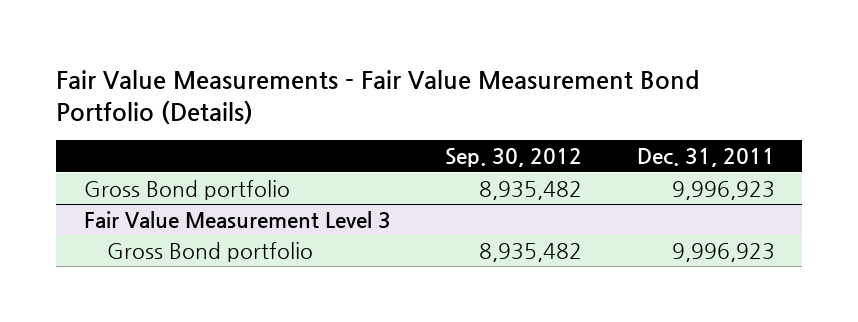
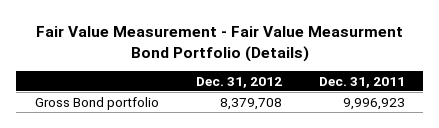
[56,70,701,124] Fair Value Measurements - Fair Value Measurement Bond Portfolio (Details) -> [35,26,403,62] Fair Value Measurement - Fair Value Measurment Bond Portfolio (Details)
[445,148,583,168] Sep. 30, 2012 -> none
none -> [195,76,282,88] Dec. 31, 2012
[83,210,391,228] Fair Value Measurement Level 3 -> none
[107,241,314,262] Gross Bond portfolio -> none

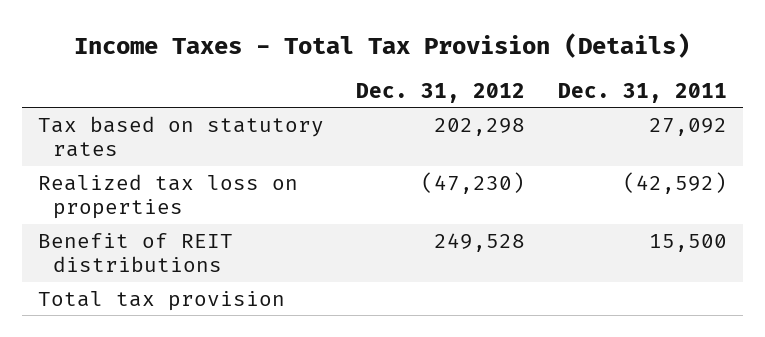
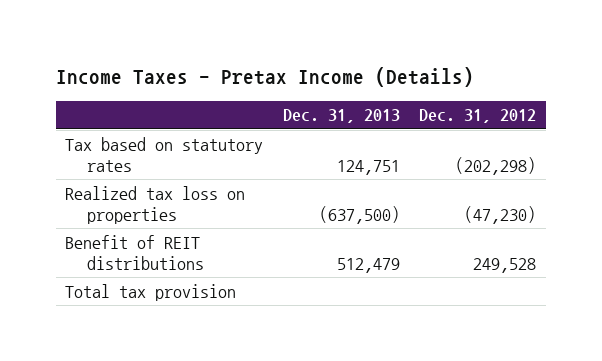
[74,32,691,58] Income Taxes - Total Tax Provision (Details) -> [55,67,474,88] Income Taxes - Pretax Income (Details)
[557,82,727,103] Dec. 31, 2011 -> none
none -> [282,109,400,124] Dec. 31, 2013
[434,117,526,136] 202,298 -> [455,156,537,175] (202,298)

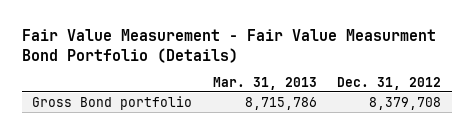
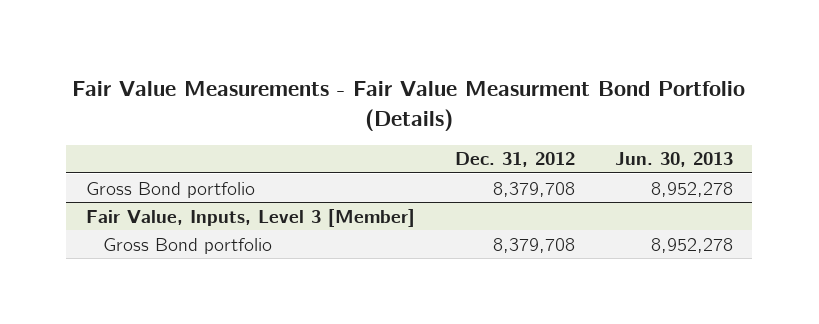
[22,29,437,63] Fair Value Measurement - Fair Value Measurment Bond Portfolio (Details) -> [72,81,746,131] Fair Value Measurements - Fair Value Measurment Bond Portfolio (Details)
[212,77,317,91] Mar. 31, 2013 -> none
none -> [614,152,733,168] Jun. 30, 2013
none -> [86,208,416,227] Fair Value, Inputs, Level 3 [Member]
none -> [103,237,273,254] Gross Bond portfolio

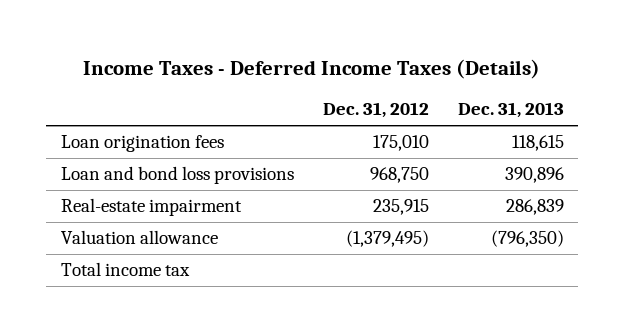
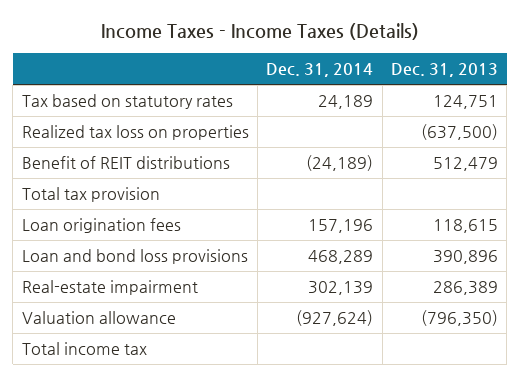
[83,58,541,79] Income Taxes - Deferred Income Taxes (Details) -> [100,23,419,41] Income Taxes - Income Taxes (Details)
[322,102,429,119] Dec. 31, 2012 -> none
none -> [266,62,374,77] Dec. 31, 2014
none -> [21,94,233,110] Tax based on statutory rates
none -> [21,125,249,141] Realized tax loss on properties
none -> [21,156,230,170] Benefit of REIT distributions
none -> [21,187,160,203] Total tax provision
[505,199,564,216] 286,839 -> [433,281,499,296] 286,389

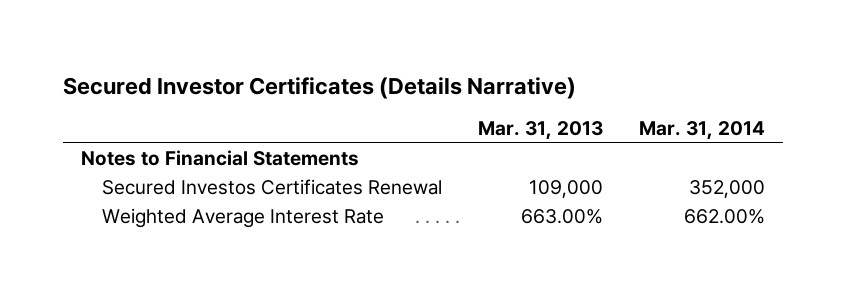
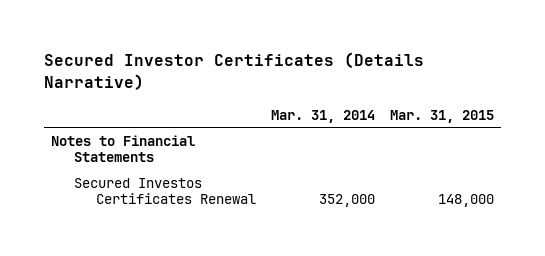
[477,120,603,140] Mar. 31, 2013 -> none
none -> [389,109,494,123] Mar. 31, 2015
[101,207,384,228] Weighted Average Interest Rate -> none

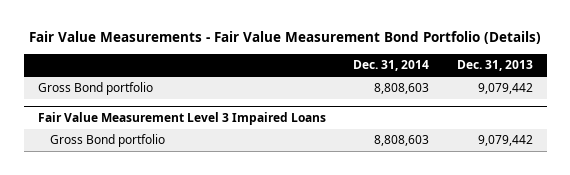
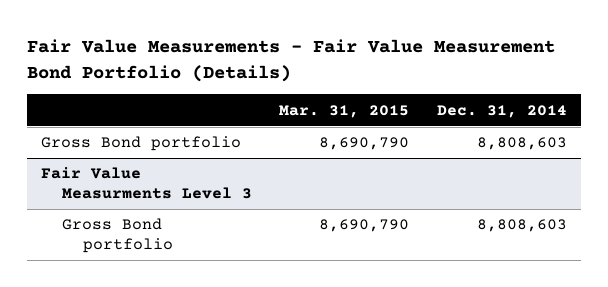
[456,60,533,72] Dec. 31, 2013 -> none
none -> [279,104,410,118] Mar. 31, 2015
[37,111,326,125] Fair Value Measurement Level 3 Impaired Loans -> [40,167,252,200] Fair Value Measurments Level 3

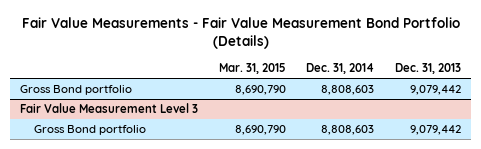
none -> [394,63,461,75] Dec. 31, 2013
[40,167,252,200] Fair Value Measurments Level 3 -> [20,103,199,114] Fair Value Measurement Level 3

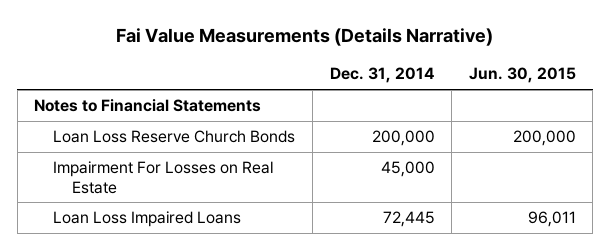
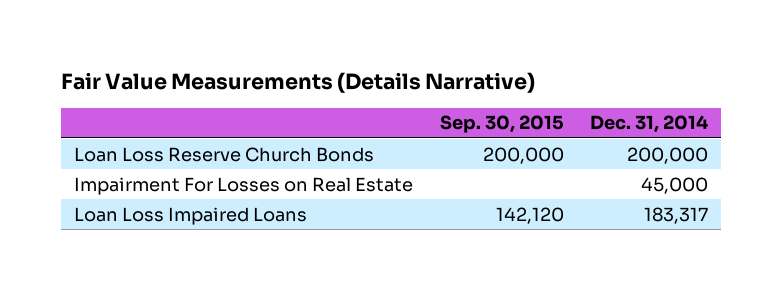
[116,28,494,47] Fai Value Measurements (Details Narrative) -> [61,72,536,94] Fair Value Measurements (Details Narrative)
[468,67,576,84] Jun. 30, 2015 -> none
none -> [439,115,564,134] Sep. 30, 2015
[34,99,262,113] Notes to Financial Statements -> none
[382,211,435,228] 72,445 -> [644,206,709,224] 183,317

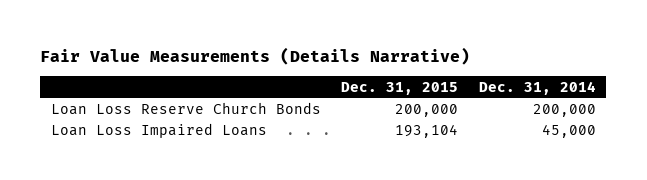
[439,115,564,134] Sep. 30, 2015 -> none
none -> [341,81,459,95] Dec. 31, 2015
[74,176,414,195] Impairment For Losses on Real Estate -> none
[644,206,709,224] 183,317 -> [541,123,596,138] 45,000

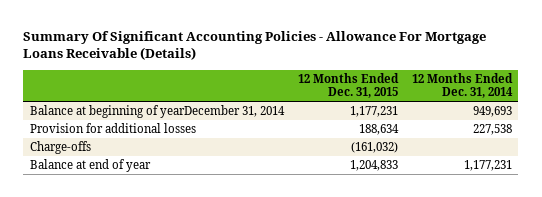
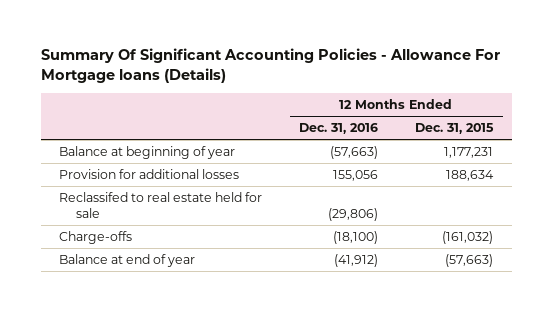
[23,30,487,61] Summary Of Significant Accounting Policies - Allowance For Mortgage Loans Receivable (Details) -> [40,48,500,84] Summary Of Significant Accounting Policies - Allowance For Mortgage loans (Details)
[411,72,513,98] 12 Months Ended Dec. 31, 2014 -> none
none -> [299,123,379,135] Dec. 31, 2016
[30,105,286,119] Balance at beginning of yearDecember 31, 2014 -> [59,146,236,160] Balance at beginning of year
none -> [59,192,263,218] Reclassifed to real estate held for sale
[349,160,398,172] 1,204,833 -> [445,254,494,268] (57,663)

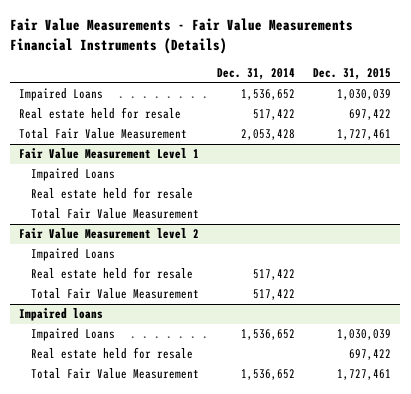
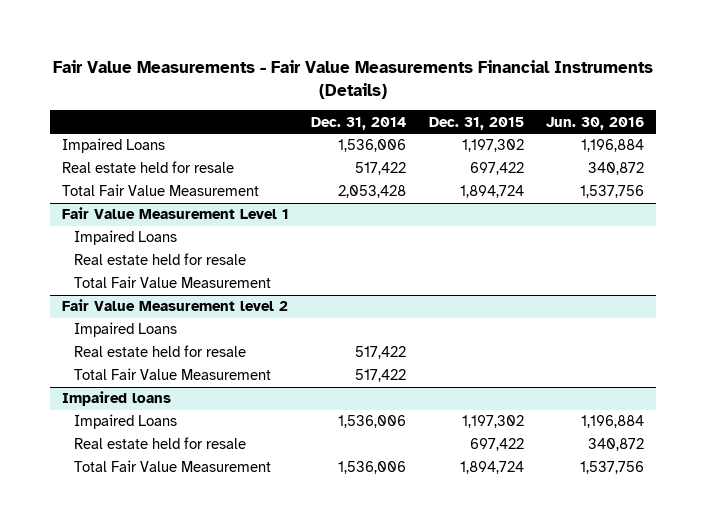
none -> [546,116,645,130] Jun. 30, 2016
[241,89,296,101] 1,536,652 -> [338,139,407,153] 1,536,006
[337,89,392,101] 1,030,039 -> [461,139,524,153] 1,197,302
[337,129,392,141] 1,727,461 -> [459,185,524,199] 1,894,724
[241,329,296,341] 1,536,652 -> [338,415,407,429] 1,536,006
[337,329,392,341] 1,030,039 -> [461,415,524,429] 1,197,302
[241,369,296,381] 1,536,652 -> [338,461,407,475] 1,536,006
[337,369,392,381] 1,727,461 -> [459,461,524,475] 1,894,724

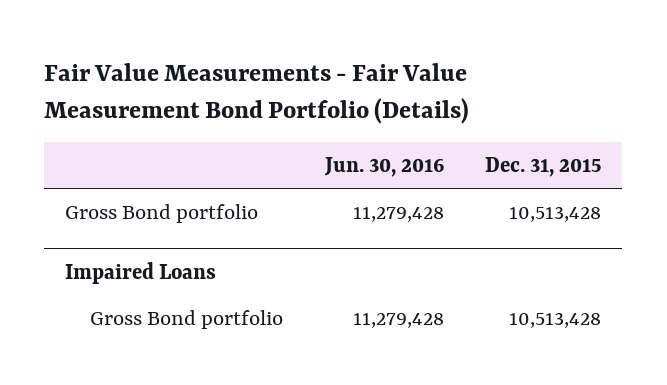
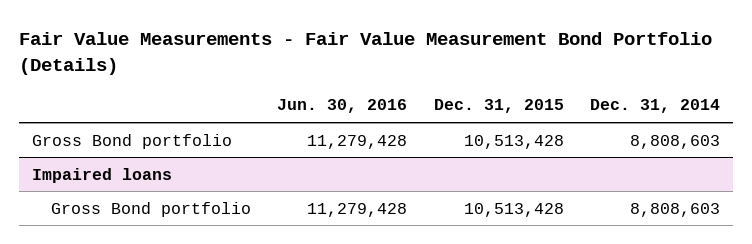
none -> [589,99,720,114] Dec. 31, 2014
[65,261,217,284] Impaired Loans -> [32,167,173,183] Impaired loans

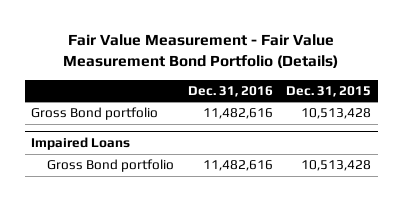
[19,31,713,75] Fair Value Measurements - Fair Value Measurement Bond Portfolio (Details) -> [63,34,339,69] Fair Value Measurement - Fair Value Measurement Bond Portfolio (Details)
[277,99,408,114] Jun. 30, 2016 -> none
[589,99,720,114] Dec. 31, 2014 -> none
none -> [187,85,273,97] Dec. 31, 2016
[32,167,173,183] Impaired loans -> [31,137,131,151] Impaired Loans

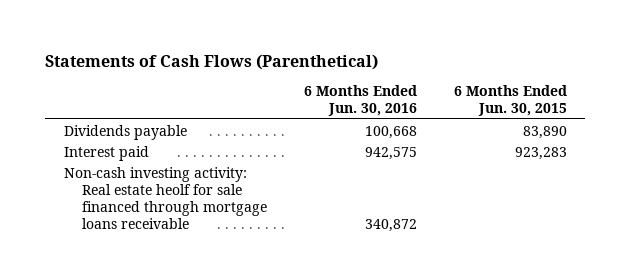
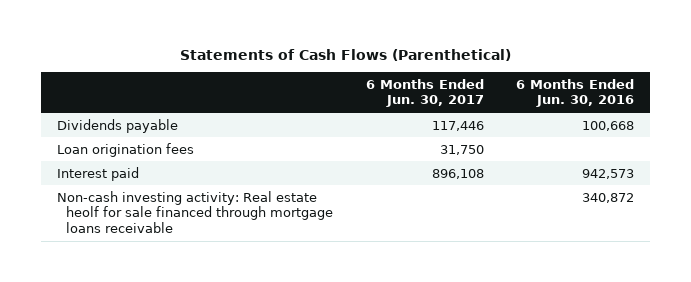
[453,85,567,117] 6 Months Ended Jun. 30, 2015 -> none
none -> [365,78,484,108] 6 Months Ended Jun. 30, 2017
none -> [56,142,194,157] Loan origination fees
[364,146,417,160] 942,575 -> [582,168,635,179] 942,573

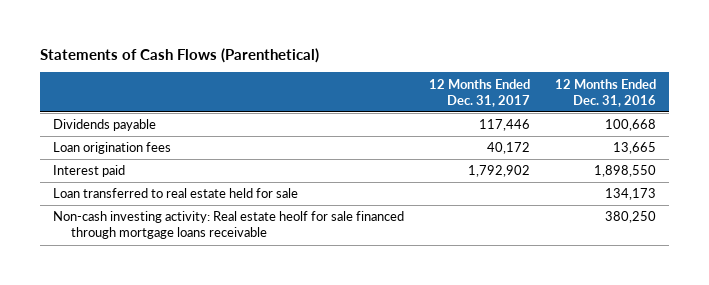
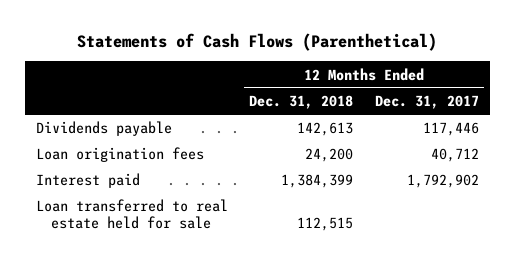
[554,78,656,107] 12 Months Ended Dec. 31, 2016 -> none
none -> [249,94,354,109] Dec. 31, 2018
[486,142,530,155] 40,172 -> [431,148,480,163] 40,712
[52,211,404,240] Non-cash investing activity: Real estate heolf for sale financed through mortgage loans receivable -> none

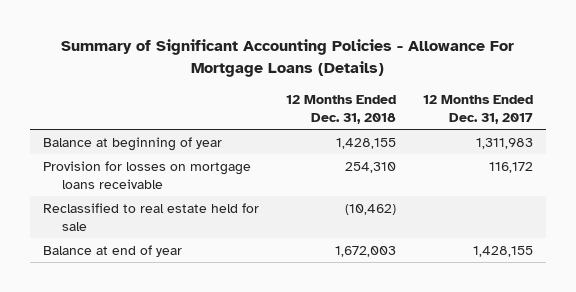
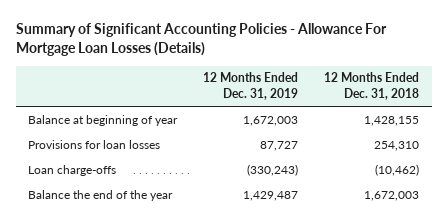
[61,39,515,77] Summary of Significant Accounting Policies - Allowance For Mortgage Loans (Details) -> [15,23,387,57] Summary of Significant Accounting Policies - Allowance For Mortgage Loan Losses (Details)
[422,94,533,124] 12 Months Ended Dec. 31, 2017 -> none
none -> [203,72,299,101] 12 Months Ended Dec. 31, 2019
[43,160,252,189] Provision for losses on mortgage loans receivable -> [28,139,161,149] Provisions for loan losses
[43,202,260,231] Reclassified to real estate held for sale -> [28,164,117,176] Loan charge-offs
[43,244,183,257] Balance at end of year -> [28,189,174,201] Balance the end of the year

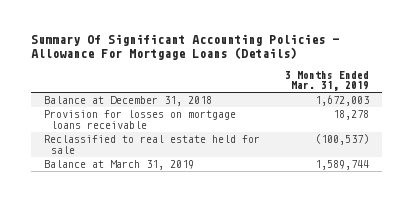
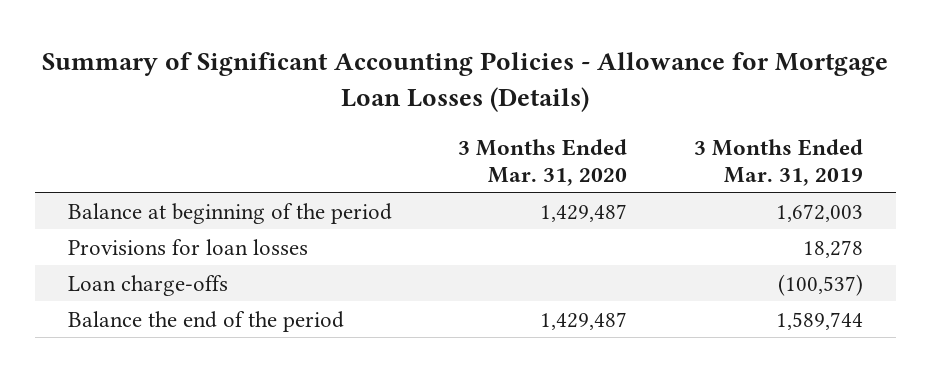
[30,34,339,61] Summary Of Significant Accounting Policies - Allowance For Mortgage Loans (Details) -> [42,52,889,112] Summary of Significant Accounting Policies - Allowance for Mortgage Loan Losses (Details)
none -> [458,138,628,186] 3 Months Ended Mar. 31, 2020
[43,96,212,107] Balance at December 31, 2018 -> [67,202,392,224] Balance at beginning of the period
[43,110,236,129] Provision for losses on mortgage loans receivable -> [67,238,308,255] Provisions for loan losses
[43,135,260,154] Reclassified to real estate held for sale -> [67,274,228,296] Loan charge-offs
[43,160,194,171] Balance at March 31, 2019 -> [67,310,344,332] Balance the end of the period

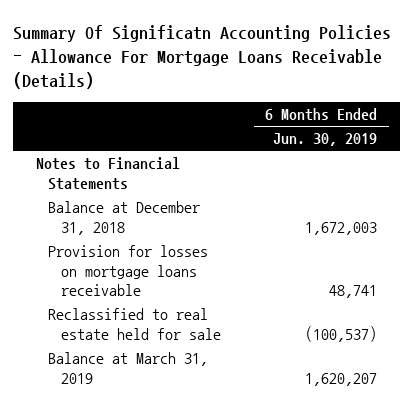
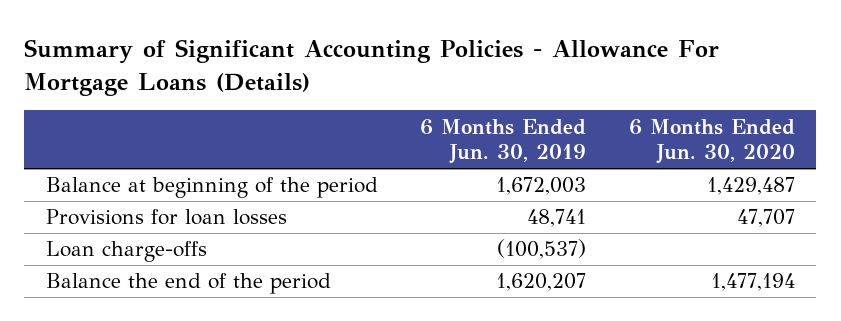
[13,24,392,89] Summary Of Significatn Accounting Policies - Allowance For Mortgage Loans Receivable (Details) -> [24,38,720,96] Summary of Significant Accounting Policies - Allowance For Mortgage Loans (Details)
none -> [628,118,795,165] 6 Months Ended Jun. 30, 2020
[35,157,180,190] Notes to Financial Statements -> none
[48,201,201,235] Balance at December 31, 2018 -> [45,177,378,199] Balance at beginning of the period
[48,245,209,296] Provision for losses on mortgage loans receivable -> [45,209,287,226] Provisions for loan losses
[48,308,222,340] Reclassified to real estate held for sale -> [45,241,207,263] Loan charge-offs
[48,352,209,384] Balance at March 31, 2019 -> [45,273,331,295] Balance the end of the period

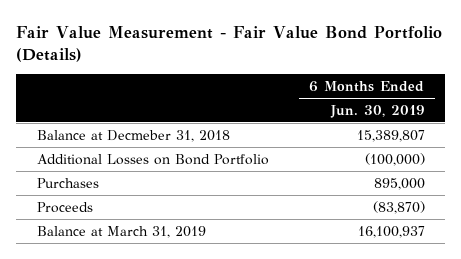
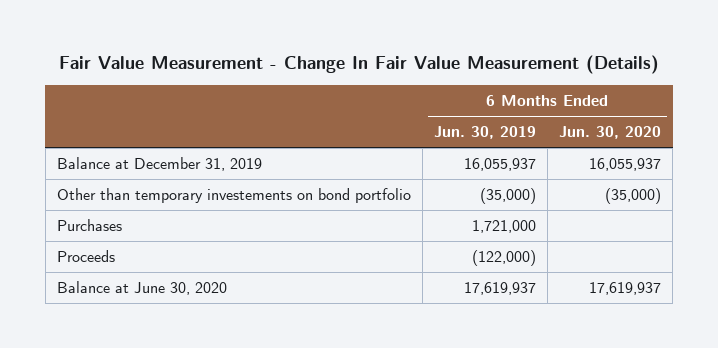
[16,26,443,63] Fair Value Measurement - Fair Value Bond Portfolio (Details) -> [58,55,659,75] Fair Value Measurement - Change In Fair Value Measurement (Details)
none -> [558,126,661,140] Jun. 30, 2020
[36,153,269,165] Additional Losses on Bond Portfolio -> none
[36,129,230,142] Balance at Decmeber 31, 2018 -> [56,156,262,171] Balance at December 31, 2019
[356,129,425,142] 15,389,807 -> [463,157,536,171] 16,055,937
none -> [56,187,411,203] Other than temporary investements on bond portfolio
[373,177,425,190] 895,000 -> [471,219,536,233] 1,721,000
[372,200,425,214] (83,870) -> [471,249,536,266] (122,000)
[36,225,206,238] Balance at March 31, 2019 -> [56,280,227,295] Balance at June 30, 2020
[357,225,425,238] 16,100,937 -> [463,281,536,295] 17,619,937

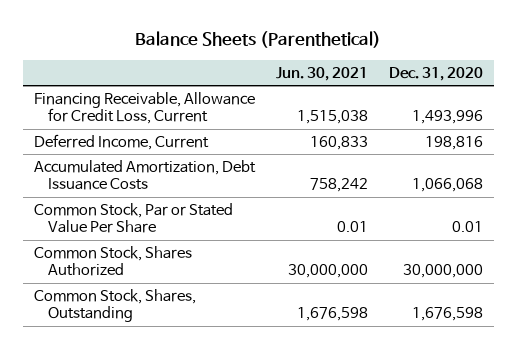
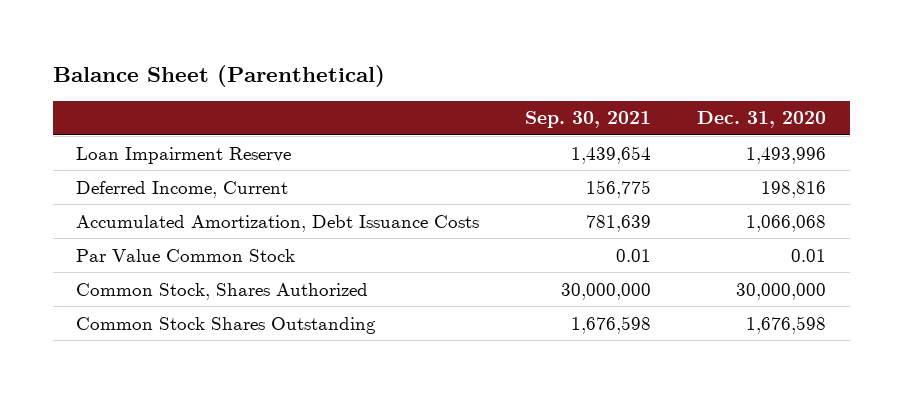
[135,31,382,49] Balance Sheets (Parenthetical) -> [52,65,385,88] Balance Sheet (Parenthetical)
[275,66,368,81] Jun. 30, 2021 -> none
none -> [525,111,652,129] Sep. 30, 2021
[33,91,255,125] Financing Receivable, Allowance for Credit Loss, Current -> [75,146,291,164] Loan Impairment Reserve
[33,202,233,234] Common Stock, Par or Stated Value Per Share -> [75,248,295,262] Par Value Common Stock
[33,288,196,323] Common Stock, Shares, Outstanding -> [75,316,376,334] Common Stock Shares Outstanding

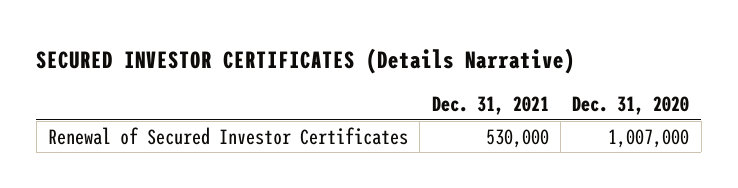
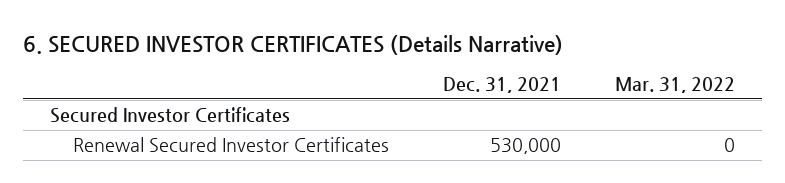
[36,48,576,75] SECURED INVESTOR CERTIFICATES (Details Narrative) -> [22,34,563,55] 6. SECURED INVESTOR CERTIFICATES (Details Narrative)
[572,96,690,116] Dec. 31, 2020 -> none
none -> [614,77,735,94] Mar. 31, 2022
none -> [49,107,290,124] Secured Investor Certificates
[48,126,409,145] Renewal of Secured Investor Certificates -> [73,137,390,153] Renewal Secured Investor Certificates

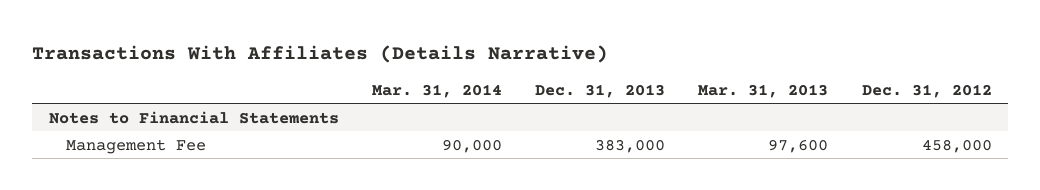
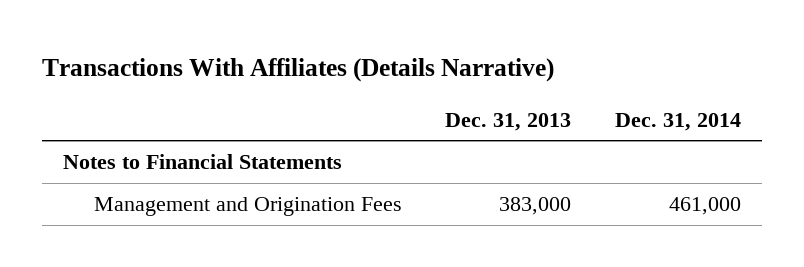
[371,83,502,98] Mar. 31, 2014 -> none
[698,83,829,98] Mar. 31, 2013 -> none
[861,83,992,98] Dec. 31, 2012 -> none
none -> [614,112,741,131] Dec. 31, 2014
[66,138,207,154] Management Fee -> [93,197,402,217] Management and Origination Fees

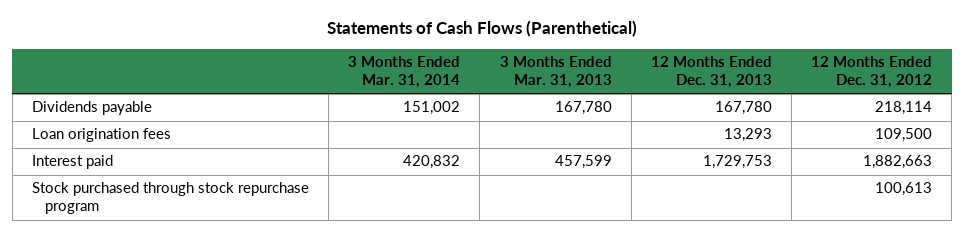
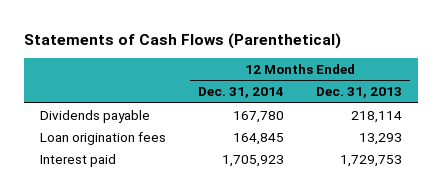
[348,56,461,89] 3 Months Ended Mar. 31, 2014 -> none
[499,56,612,89] 3 Months Ended Mar. 31, 2013 -> none
[811,56,933,89] 12 Months Ended Dec. 31, 2012 -> none
none -> [198,87,285,99] Dec. 31, 2014
[714,101,772,116] 167,780 -> [350,110,402,123] 218,114
[31,182,309,215] Stock purchased through stock repurchase program -> none

